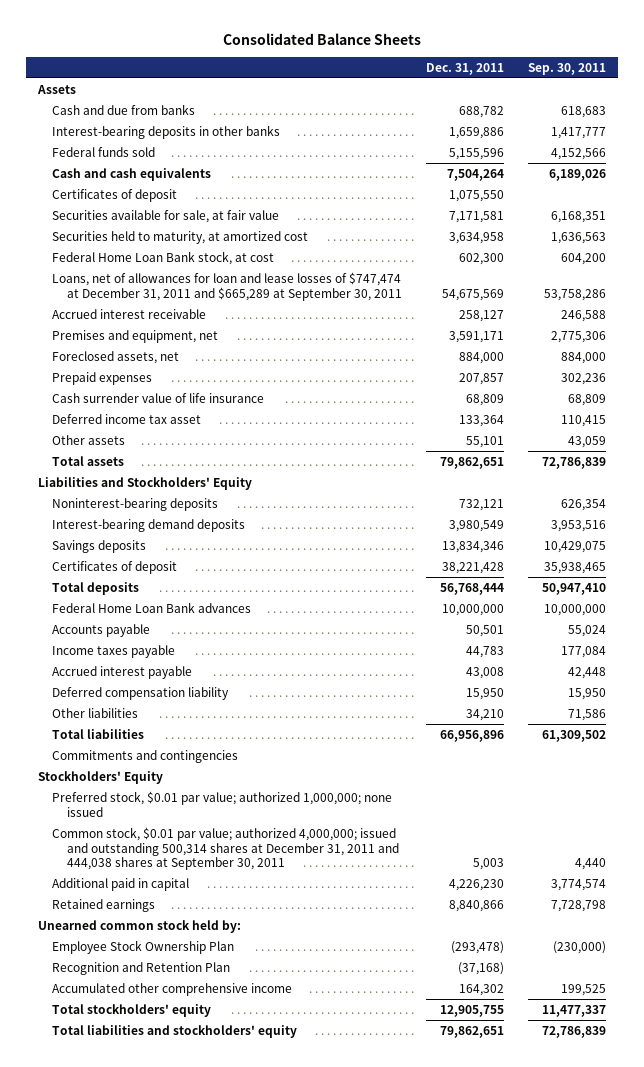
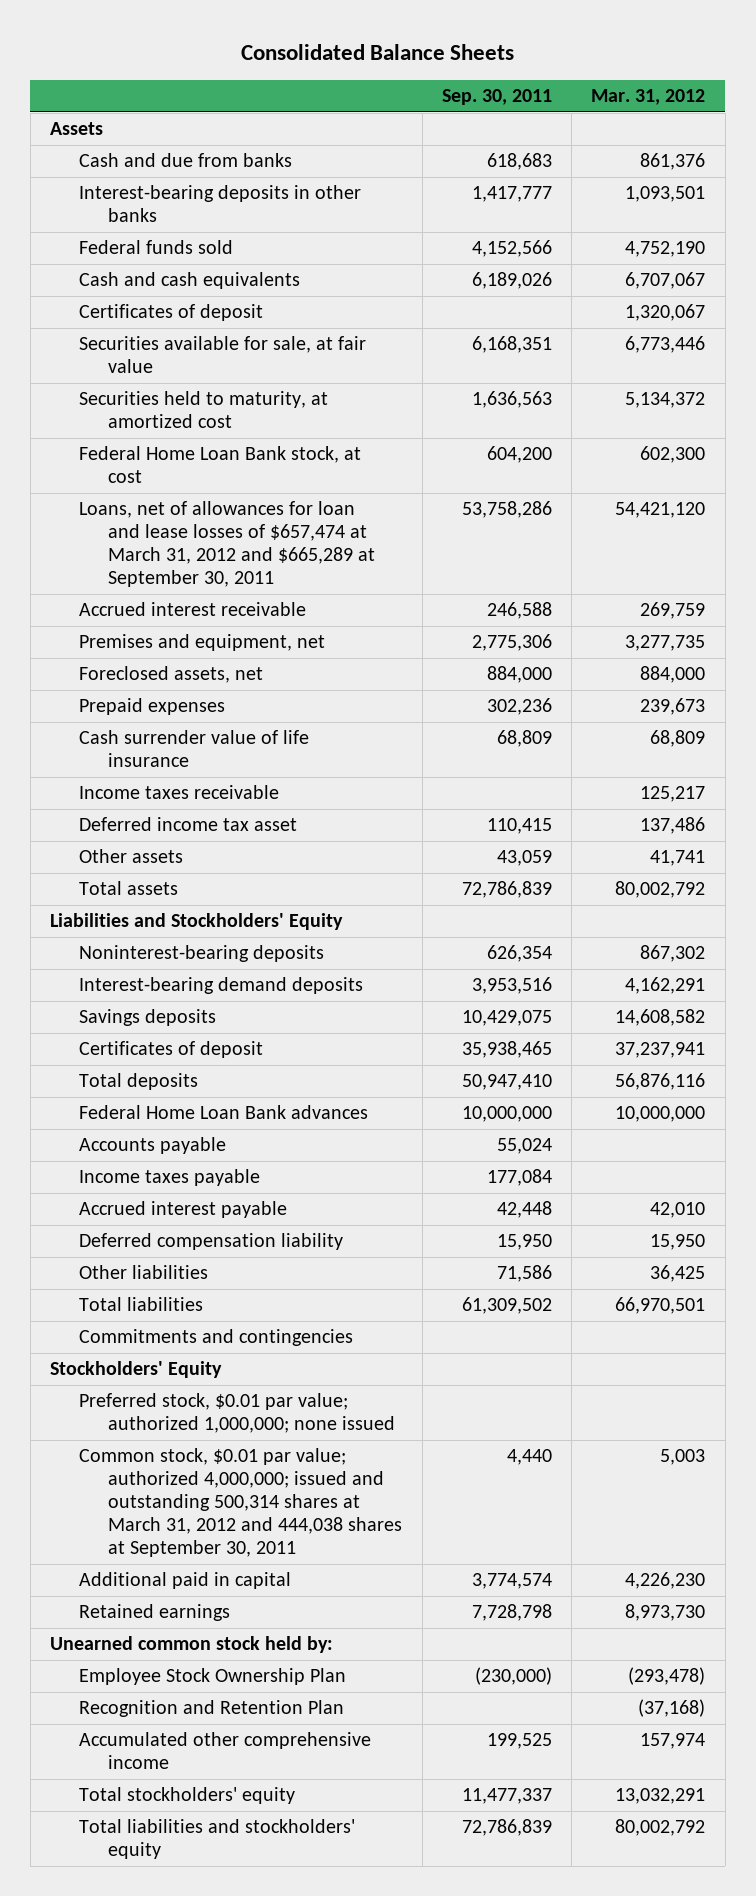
[425,62,504,75] Dec. 31, 2011 -> none
none -> [591,89,706,106] Mar. 31, 2012
[52,271,402,301] Loans, net of allowances for loan and lease losses of $747,474 at December 31, 2011 and $665,289 at September 30, 2011 -> [79,501,376,588] Loans, net of allowances for loan and lease losses of $657,474 at March 31, 2012 and $665,289 at September 30, 2011
none -> [79,785,280,800] Income taxes receivable
[52,826,399,871] Common stock, $0.01 par value; authorized 4,000,000; issued and outstanding 500,314 shares at December 31, 2011 and 444,038 shares at September 30, 2011 -> [79,1448,403,1558] Common stock, $0.01 par value; authorized 4,000,000; issued and outstanding 500,314 shares at March 31, 2012 and 444,038 shares at September 30, 2011

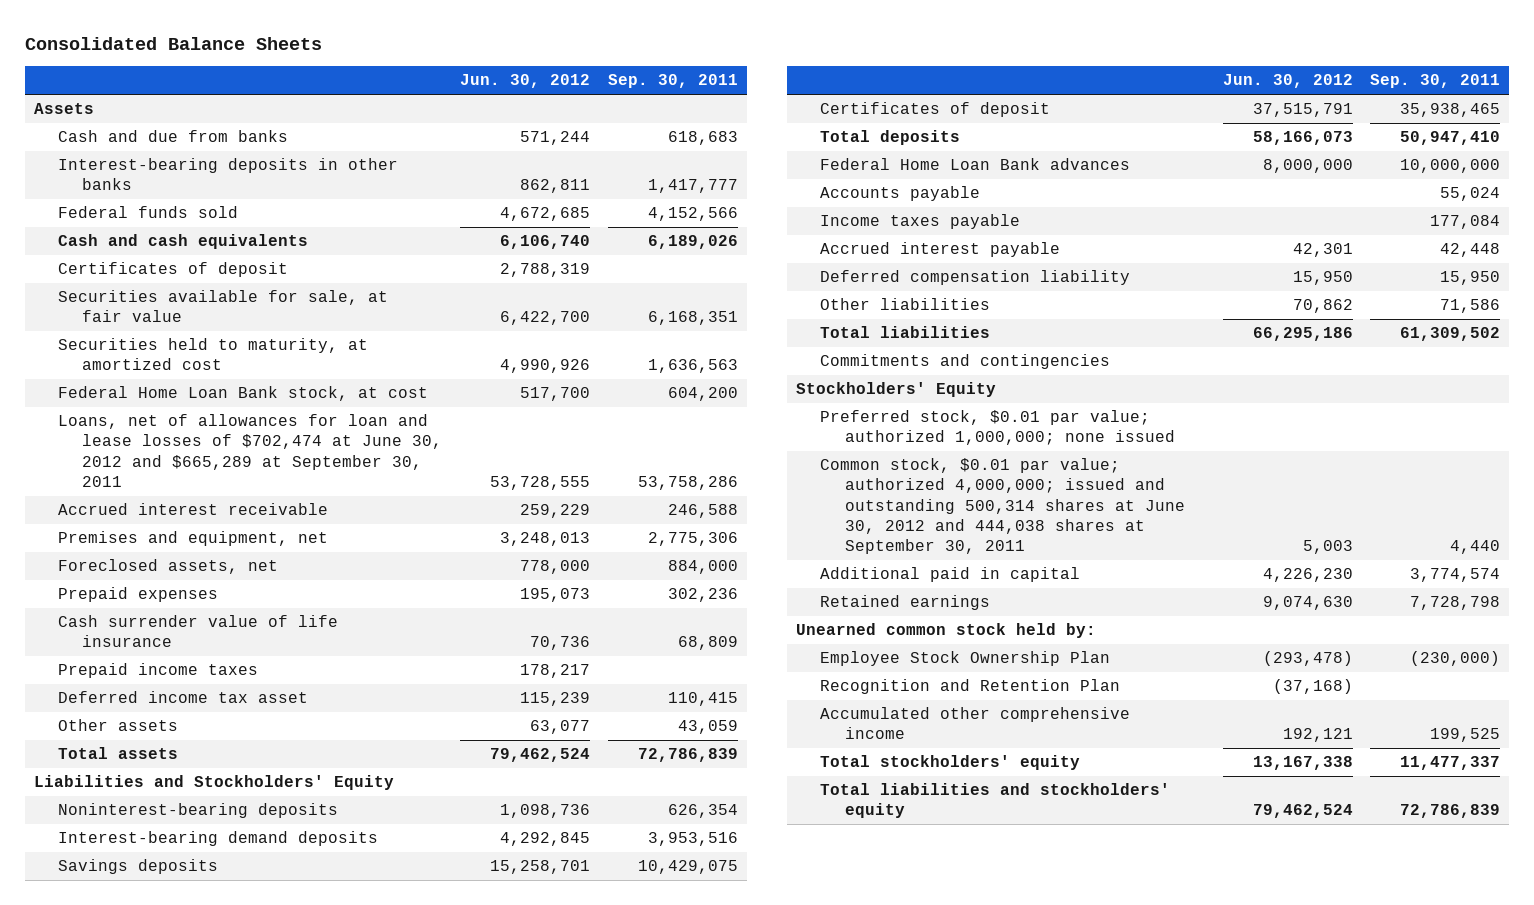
[591,89,706,106] Mar. 31, 2012 -> none
none -> [460,74,591,89] Jun. 30, 2012
[79,501,376,588] Loans, net of allowances for loan and lease losses of $657,474 at March 31, 2012 and $665,289 at September 30, 2011 -> [58,414,443,487] Loans, net of allowances for loan and lease losses of $702,474 at June 30, 2012 and $665,289 at September 30, 2011
[79,785,280,800] Income taxes receivable -> [58,663,259,679] Prepaid income taxes
[79,1448,403,1558] Common stock, $0.01 par value; authorized 4,000,000; issued and outstanding 500,314 shares at March 31, 2012 and 444,038 shares at September 30, 2011 -> [820,458,1185,555] Common stock, $0.01 par value; authorized 4,000,000; issued and outstanding 500,314 shares at June 30, 2012 and 444,038 shares at September 30, 2011

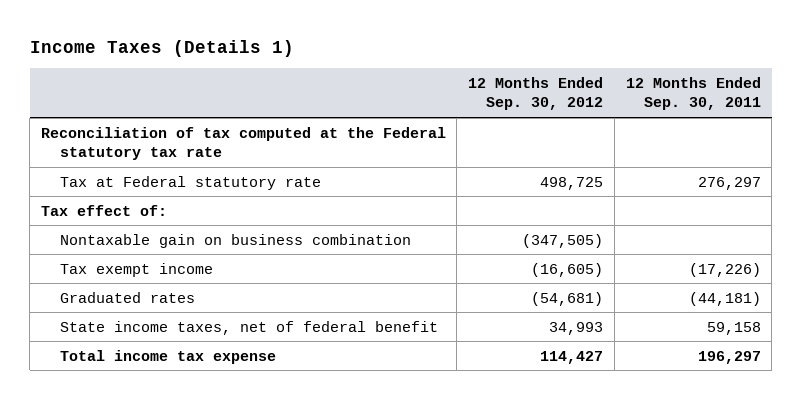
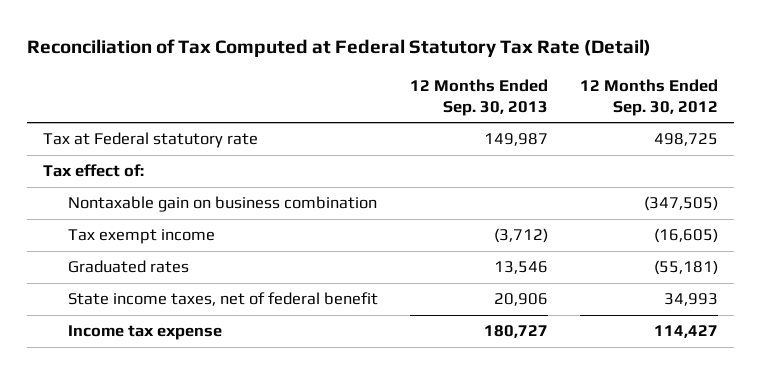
[29,40,294,58] Income Taxes (Details 1) -> [26,38,651,57] Reconciliation of Tax Computed at Federal Statutory Tax Rate (Detail)
[625,76,761,111] 12 Months Ended Sep. 30, 2011 -> none
none -> [410,78,549,116] 12 Months Ended Sep. 30, 2013
[40,126,446,161] Reconciliation of tax computed at the Federal statutory tax rate -> none
[531,291,604,306] (54,681) -> [654,260,719,276] (55,181)
[59,349,276,364] Total income tax expense -> [68,325,223,341] Income tax expense

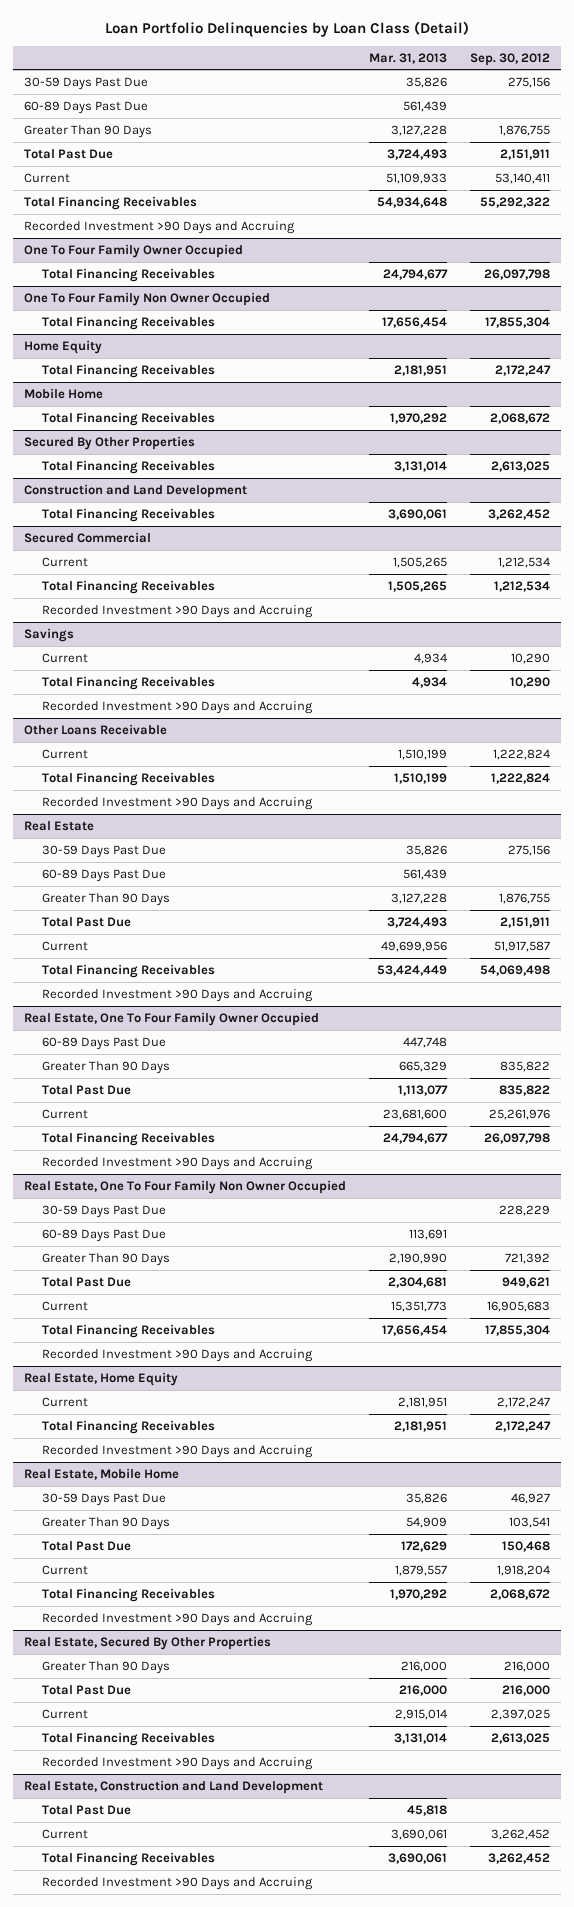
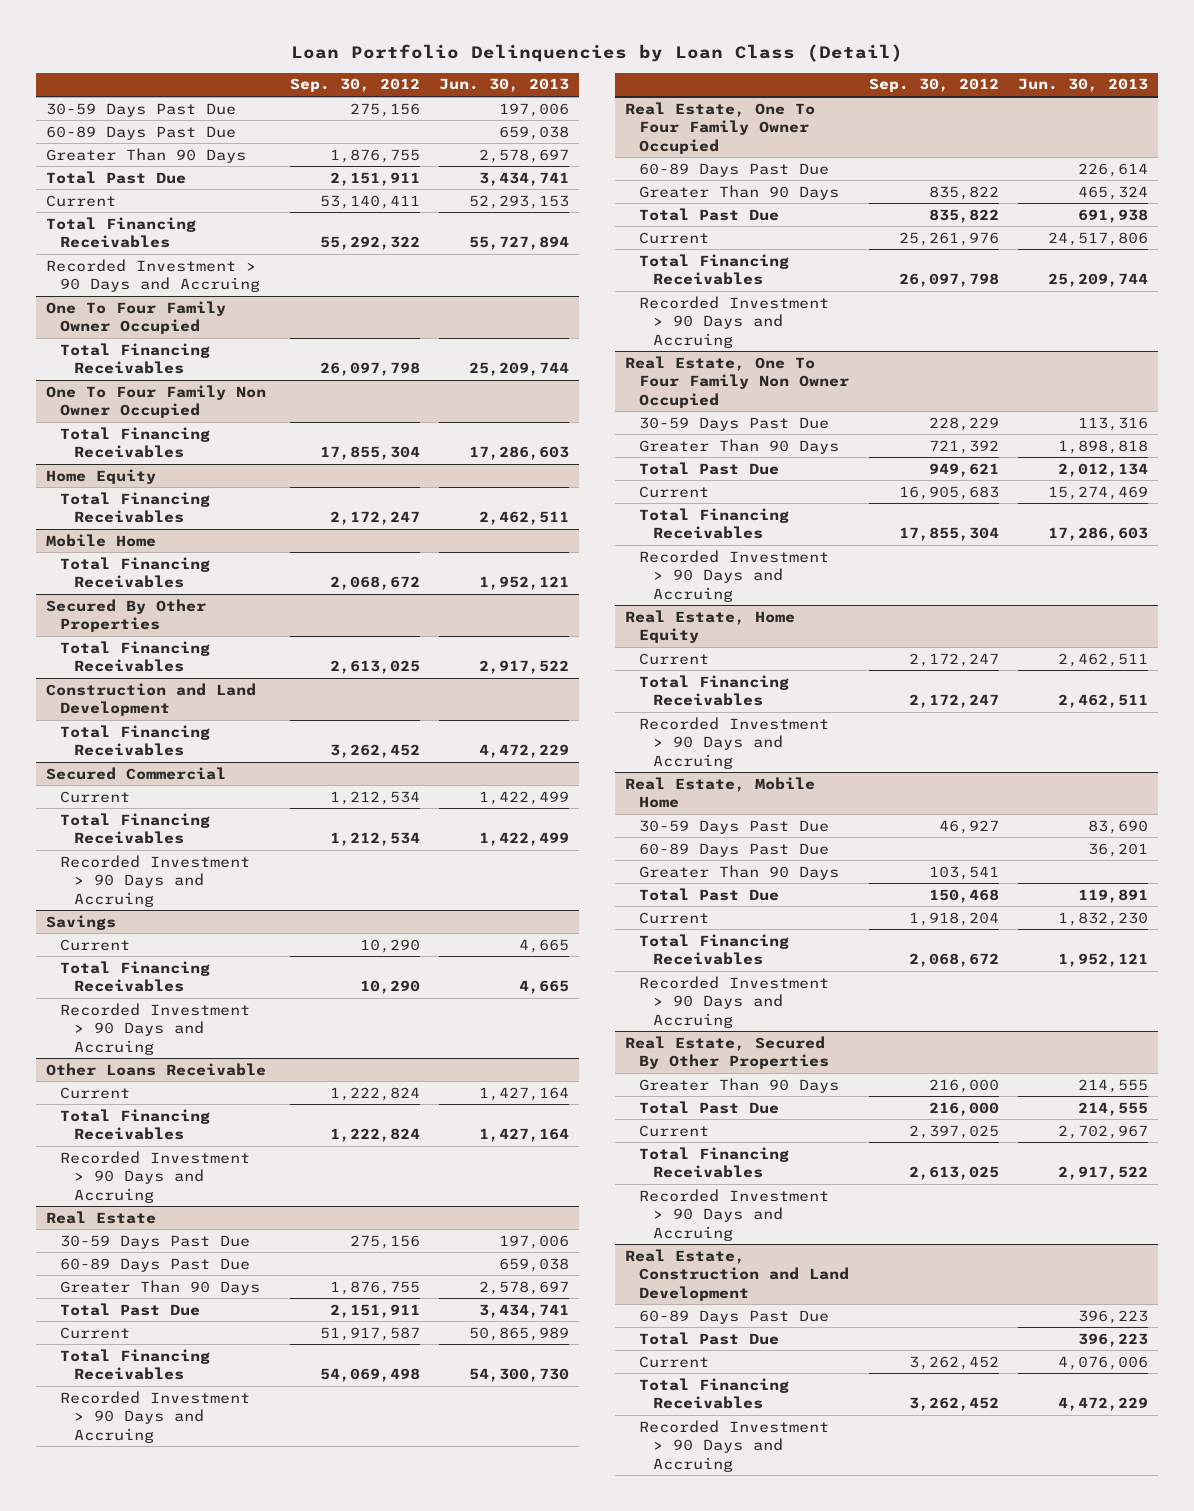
[369,52,448,64] Mar. 31, 2013 -> none
none -> [439,78,570,93] Jun. 30, 2013
[24,220,296,234] Recorded Investment >90 Days and Accruing -> [46,258,261,293] Recorded Investment > 90 Days and Accruing
[42,604,314,618] Recorded Investment >90 Days and Accruing -> [60,854,251,907] Recorded Investment > 90 Days and Accruing
[42,700,314,714] Recorded Investment >90 Days and Accruing -> [60,1002,251,1055] Recorded Investment > 90 Days and Accruing
[42,796,314,810] Recorded Investment >90 Days and Accruing -> [60,1150,251,1203] Recorded Investment > 90 Days and Accruing
[42,988,314,1002] Recorded Investment >90 Days and Accruing -> [60,1390,251,1443] Recorded Investment > 90 Days and Accruing
[42,1156,314,1170] Recorded Investment >90 Days and Accruing -> [638,295,829,348] Recorded Investment > 90 Days and Accruing
[42,1228,167,1242] 60-89 Days Past Due -> none
[42,1348,314,1362] Recorded Investment >90 Days and Accruing -> [638,549,829,602] Recorded Investment > 90 Days and Accruing
[42,1444,314,1458] Recorded Investment >90 Days and Accruing -> [638,716,829,769] Recorded Investment > 90 Days and Accruing
none -> [638,842,829,857] 60-89 Days Past Due
[42,1612,314,1626] Recorded Investment >90 Days and Accruing -> [638,975,829,1028] Recorded Investment > 90 Days and Accruing
[42,1756,314,1770] Recorded Investment >90 Days and Accruing -> [638,1188,829,1241] Recorded Investment > 90 Days and Accruing
none -> [638,1309,829,1324] 60-89 Days Past Due
[42,1876,314,1890] Recorded Investment >90 Days and Accruing -> [638,1419,829,1472] Recorded Investment > 90 Days and Accruing

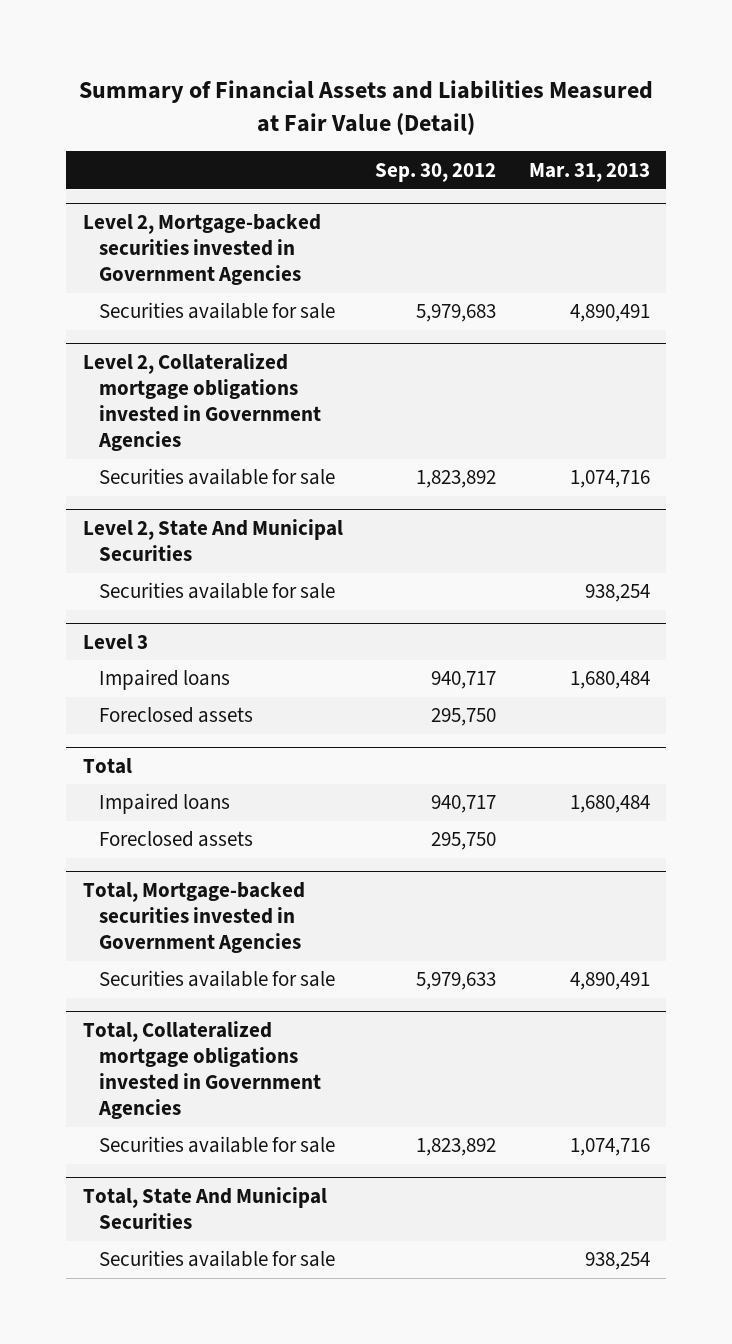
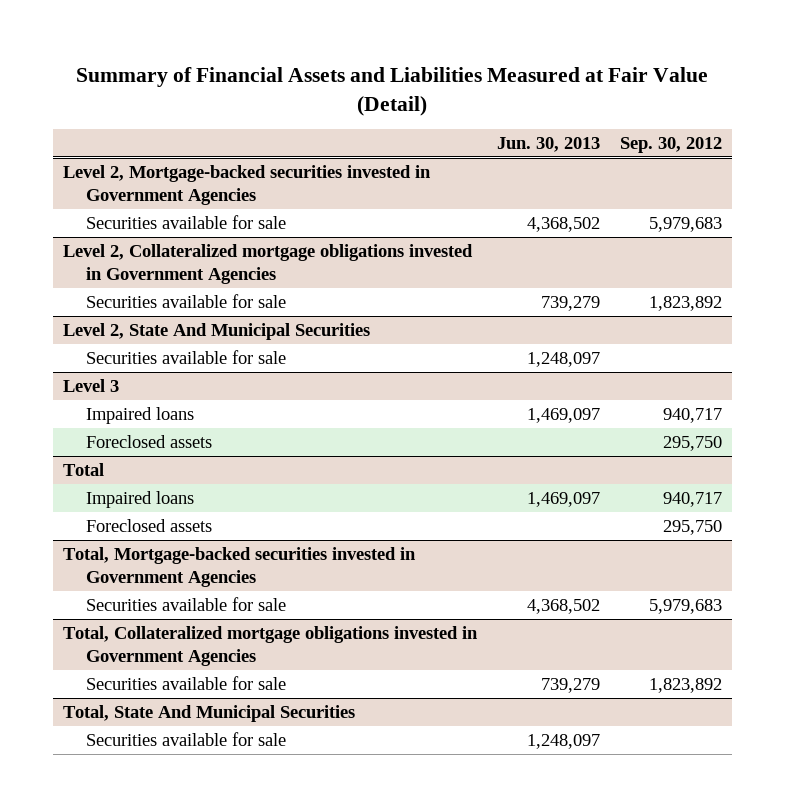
[528,162,650,182] Mar. 31, 2013 -> none
none -> [496,137,600,153] Jun. 30, 2013
[416,972,497,991] 5,979,633 -> [648,598,722,614] 5,979,683

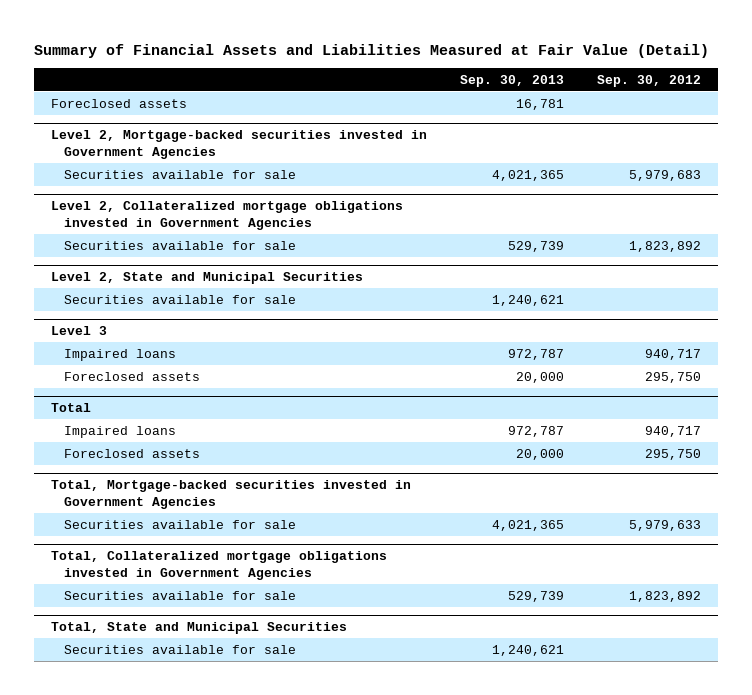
[496,137,600,153] Jun. 30, 2013 -> none
none -> [460,74,565,87] Sep. 30, 2013
none -> [50,98,187,108] Foreclosed assets
[62,322,370,340] Level 2, State And Municipal Securities -> [50,272,363,285] Level 2, State and Municipal Securities
[648,598,722,614] 5,979,683 -> [629,519,702,531] 5,979,633
[62,704,355,722] Total, State And Municipal Securities -> [50,622,347,635] Total, State and Municipal Securities

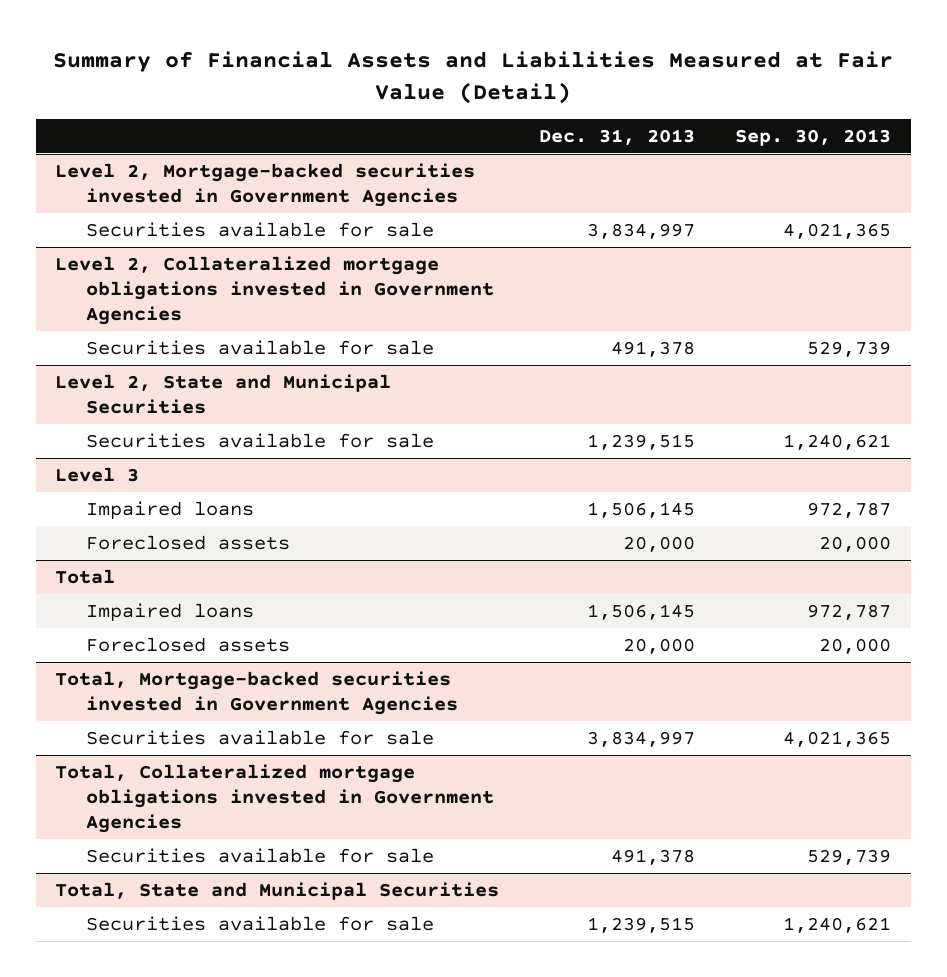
[597,74,702,87] Sep. 30, 2012 -> none
none -> [539,128,696,145] Dec. 31, 2013
[50,98,187,108] Foreclosed assets -> none

